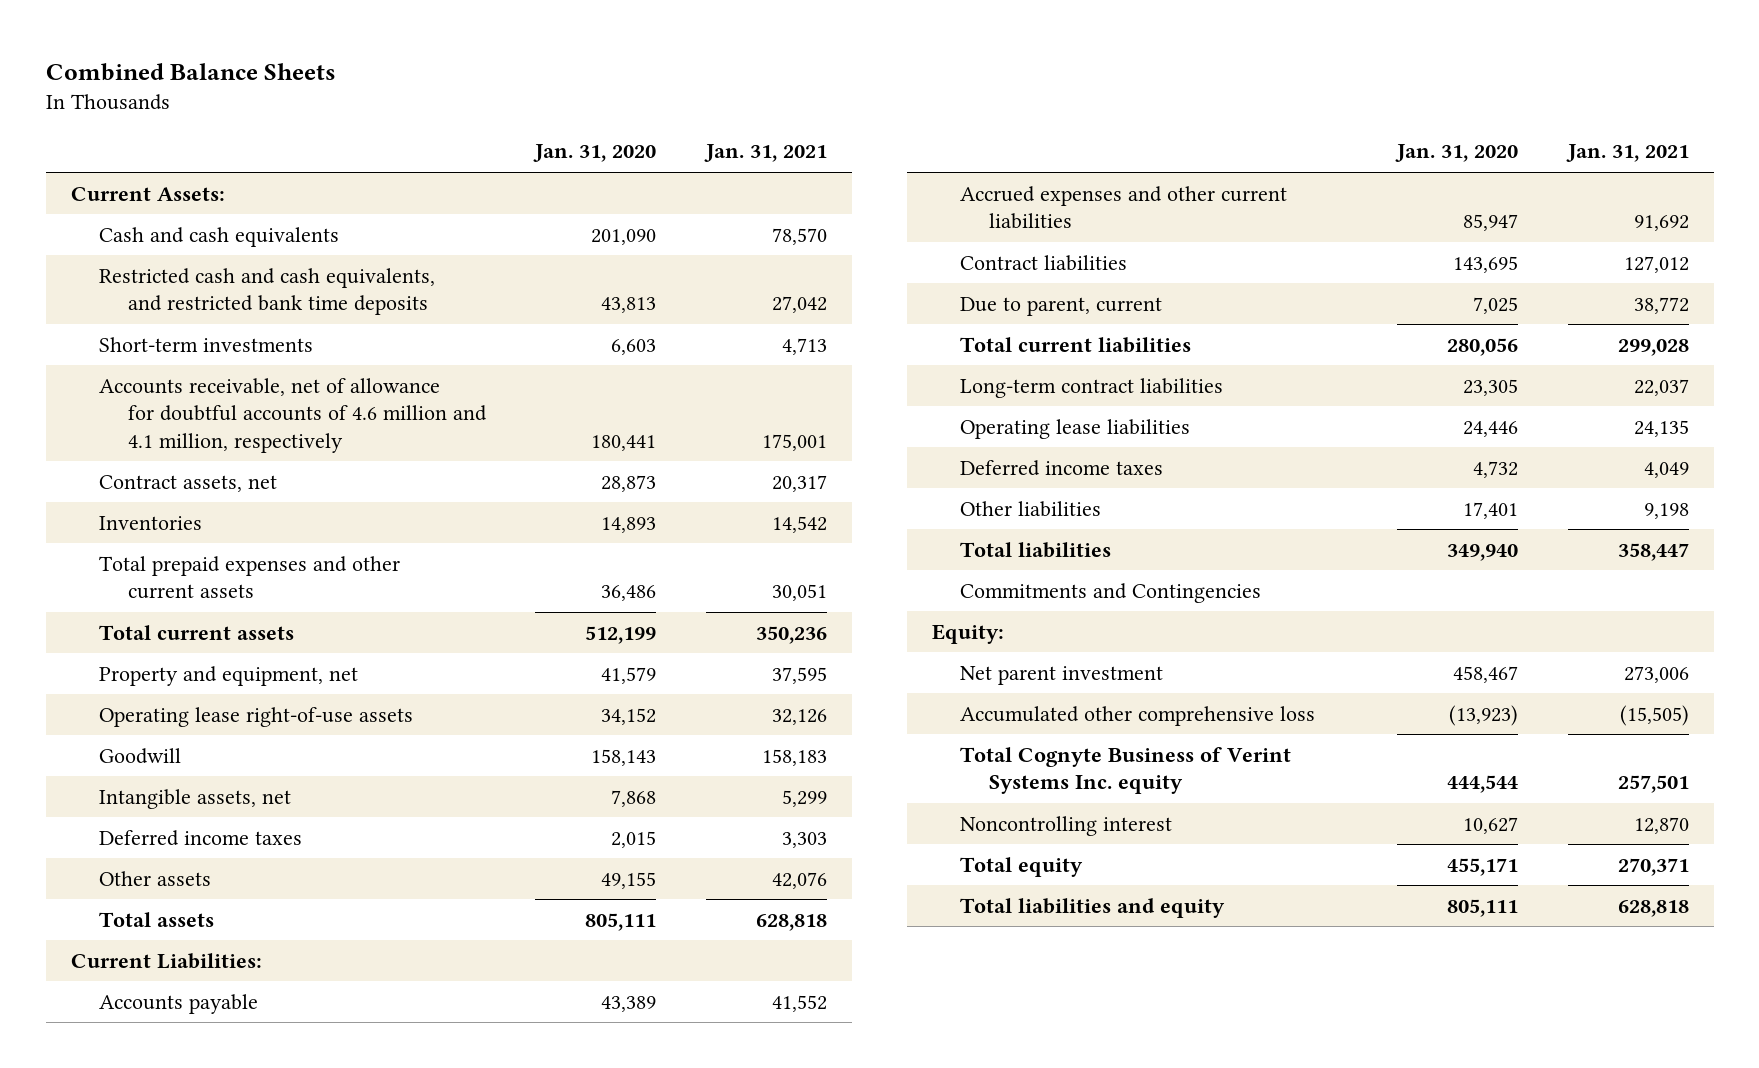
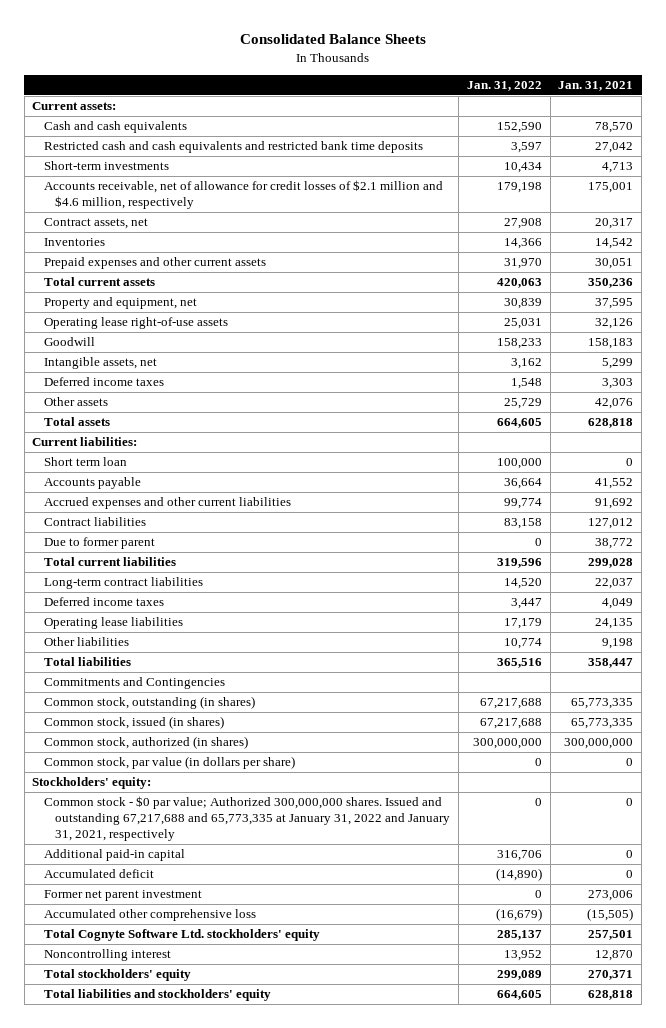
[45,62,336,81] Combined Balance Sheets -> [239,34,426,45] Consolidated Balance Sheets
[533,144,657,163] Jan. 31, 2020 -> none
none -> [466,81,542,92] Jan. 31, 2022
[70,186,225,201] Current Assets: -> [32,102,117,111] Current assets:
[99,267,436,316] Restricted cash and cash equivalents, and restricted bank time deposits -> [43,141,423,154] Restricted cash and cash equivalents and restricted bank time deposits
[99,377,487,453] Accounts receivable, net of allowance for doubtful accounts of 4.6 million and 4.1 million, respectively -> [43,180,443,210] Accounts receivable, net of allowance for credit losses of $2.1 million and $4.6 million, respectively
[99,555,401,600] Total prepaid expenses and other current assets -> [43,257,266,270] Prepaid expenses and other current assets
[70,952,262,969] Current Liabilities: -> [32,437,138,447] Current liabilities:
none -> [43,457,127,467] Short term loan
[960,296,1163,316] Due to parent, current -> [43,537,155,550] Due to former parent
[960,418,1191,439] Operating lease liabilities -> [43,617,183,630] Operating lease liabilities
none -> [43,696,255,710] Common stock, outstanding (in shares)
none -> [43,716,224,730] Common stock, issued (in shares)
none -> [43,736,248,750] Common stock, authorized (in shares)
none -> [43,756,295,770] Common stock, par value (in dollars per share)
[931,623,1004,644] Equity: -> [32,777,152,790] Stockholders' equity:
none -> [43,796,451,842] Common stock - $0 par value; Authorized 300,000,000 shares. Issued and outstanding 67,217,688 and 65,773,335 at January 31, 2022 and January 31, 2021, respectively
none -> [43,849,185,862] Additional paid-in capital
none -> [43,869,154,879] Accumulated deficit
[960,665,1164,685] Net parent investment -> [43,890,202,902] Former net parent investment
[960,746,1292,795] Total Cognyte Business of Verint Systems Inc. equity -> [43,929,320,942] Total Cognyte Software Ltd. stockholders' equity
[960,856,1084,877] Total equity -> [43,969,191,982] Total stockholders' equity
[960,897,1226,918] Total liabilities and equity -> [43,989,271,1002] Total liabilities and stockholders' equity

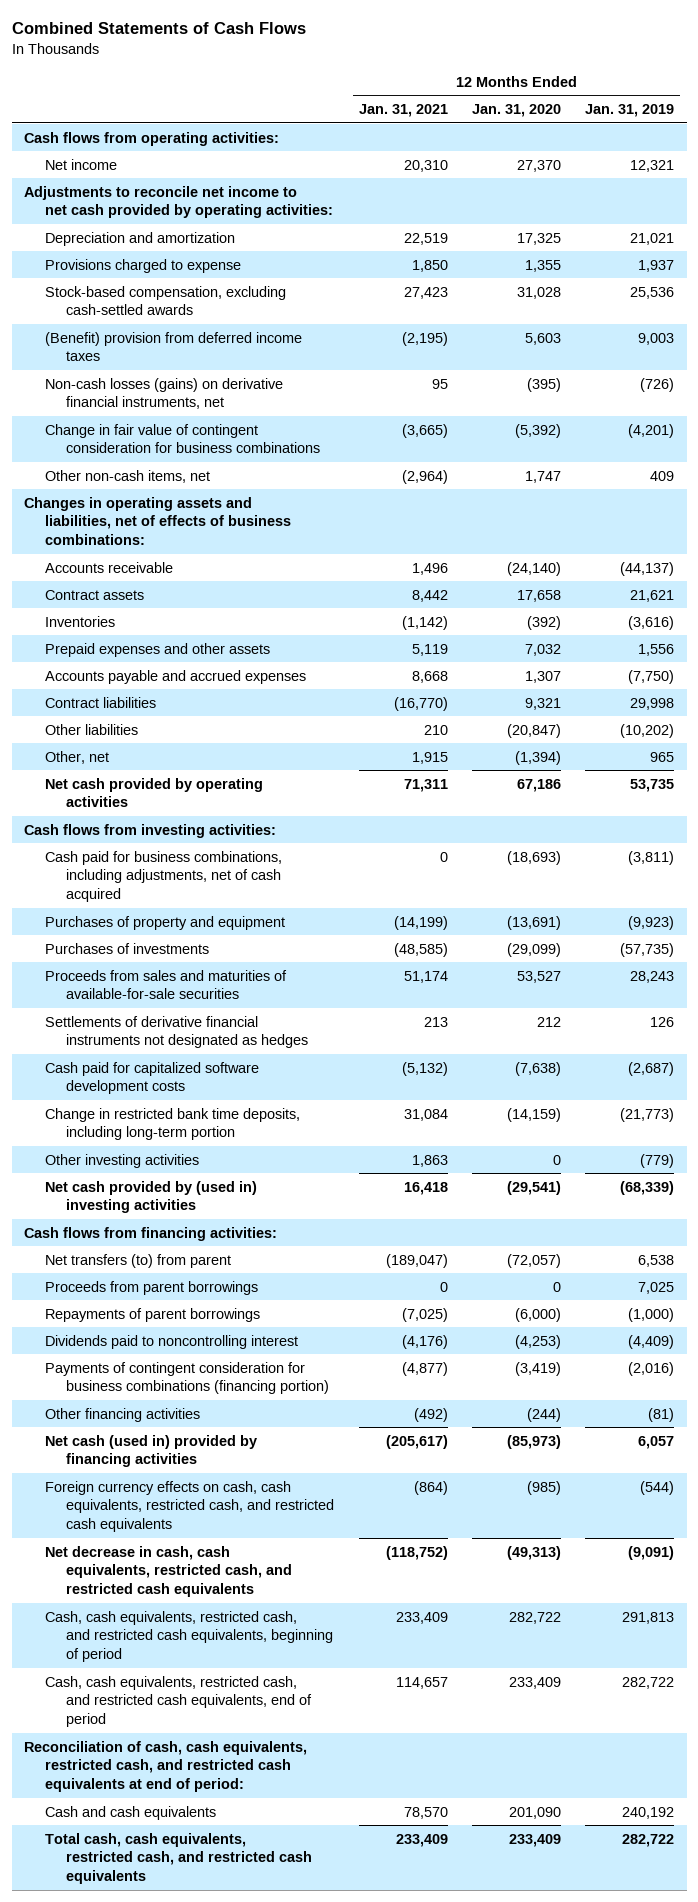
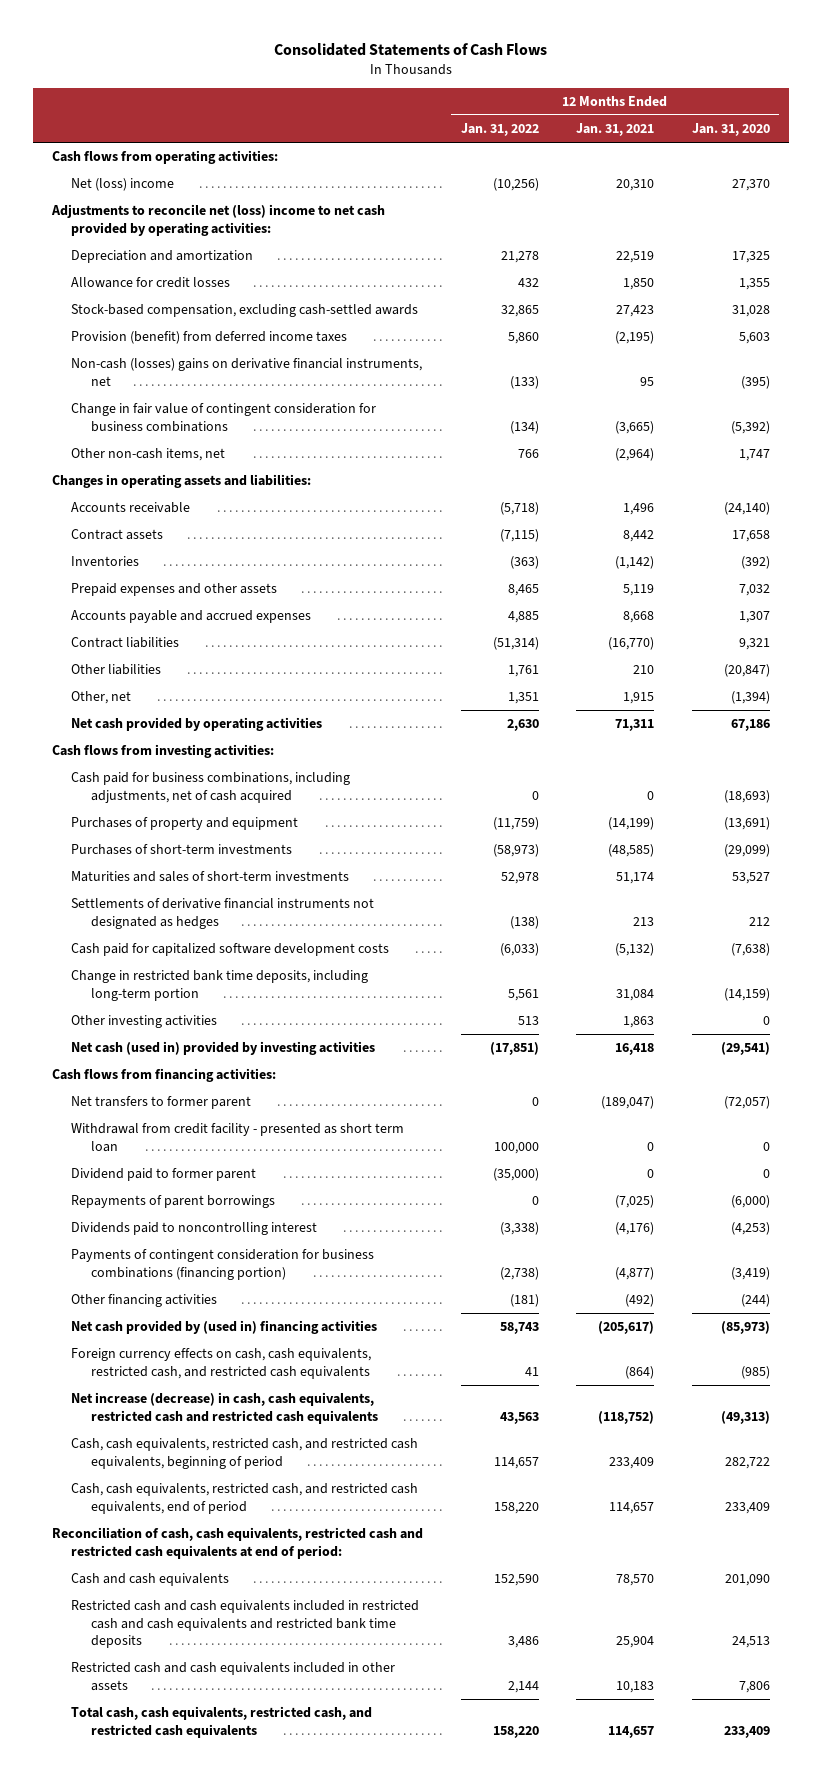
[11,22,306,35] Combined Statements of Cash Flows -> [273,42,547,56] Consolidated Statements of Cash Flows
[585,104,675,118] Jan. 31, 2019 -> none
none -> [460,122,539,136] Jan. 31, 2022
[45,158,118,170] Net income -> [71,178,175,192] Net (loss) income
[24,185,334,219] Adjustments to reconcile net income to net cash provided by operating activities: -> [51,204,386,236] Adjustments to reconcile net (loss) income to net cash provided by operating activities:
[45,258,242,273] Provisions charged to expense -> [71,277,231,289] Allowance for credit losses
[45,331,303,362] (Benefit) provision from deferred income taxes -> [71,331,348,345] Provision (benefit) from deferred income taxes
[45,377,284,410] Non-cash losses (gains) on derivative financial instruments, net -> [71,358,423,386] Non-cash (losses) gains on derivative financial instruments, net
[24,496,292,546] Changes in operating assets and liabilities, net of effects of business combinations: -> [52,474,312,489] Changes in operating assets and liabilities:
[45,942,210,954] Purchases of investments -> [71,844,293,856] Purchases of short-term investments
[45,969,288,1000] Proceeds from sales and maturities of available-for-sale securities -> [71,871,350,883] Maturities and sales of short-term investments
[45,1180,258,1214] Net cash provided by (used in) investing activities -> [71,1041,376,1056] Net cash (used in) provided by investing activities
[45,1280,259,1295] Proceeds from parent borrowings -> none
[45,1253,232,1268] Net transfers (to) from parent -> [71,1096,252,1110] Net transfers to former parent
none -> [71,1123,405,1152] Withdrawal from credit facility - presented as short term loan
none -> [71,1168,257,1182] Dividend paid to former parent
[45,1434,258,1468] Net cash (used in) provided by financing activities -> [71,1320,378,1335] Net cash provided by (used in) financing activities
[45,1545,293,1598] Net decrease in cash, cash equivalents, restricted cash, and restricted cash equivalents -> [71,1392,378,1424] Net increase (decrease) in cash, cash equivalents, restricted cash and restricted cash equivalents
[24,1740,308,1793] Reconciliation of cash, cash equivalents, restricted cash, and restricted cash equivalents at end of period: -> [52,1527,424,1559] Reconciliation of cash, cash equivalents, restricted cash and restricted cash equivalents at end of period:
none -> [71,1600,420,1649] Restricted cash and cash equivalents included in restricted cash and cash equivalents and restricted bank time deposits
none -> [71,1662,396,1691] Restricted cash and cash equivalents included in other assets
[395,1833,448,1847] 233,409 -> [608,1725,655,1738] 114,657

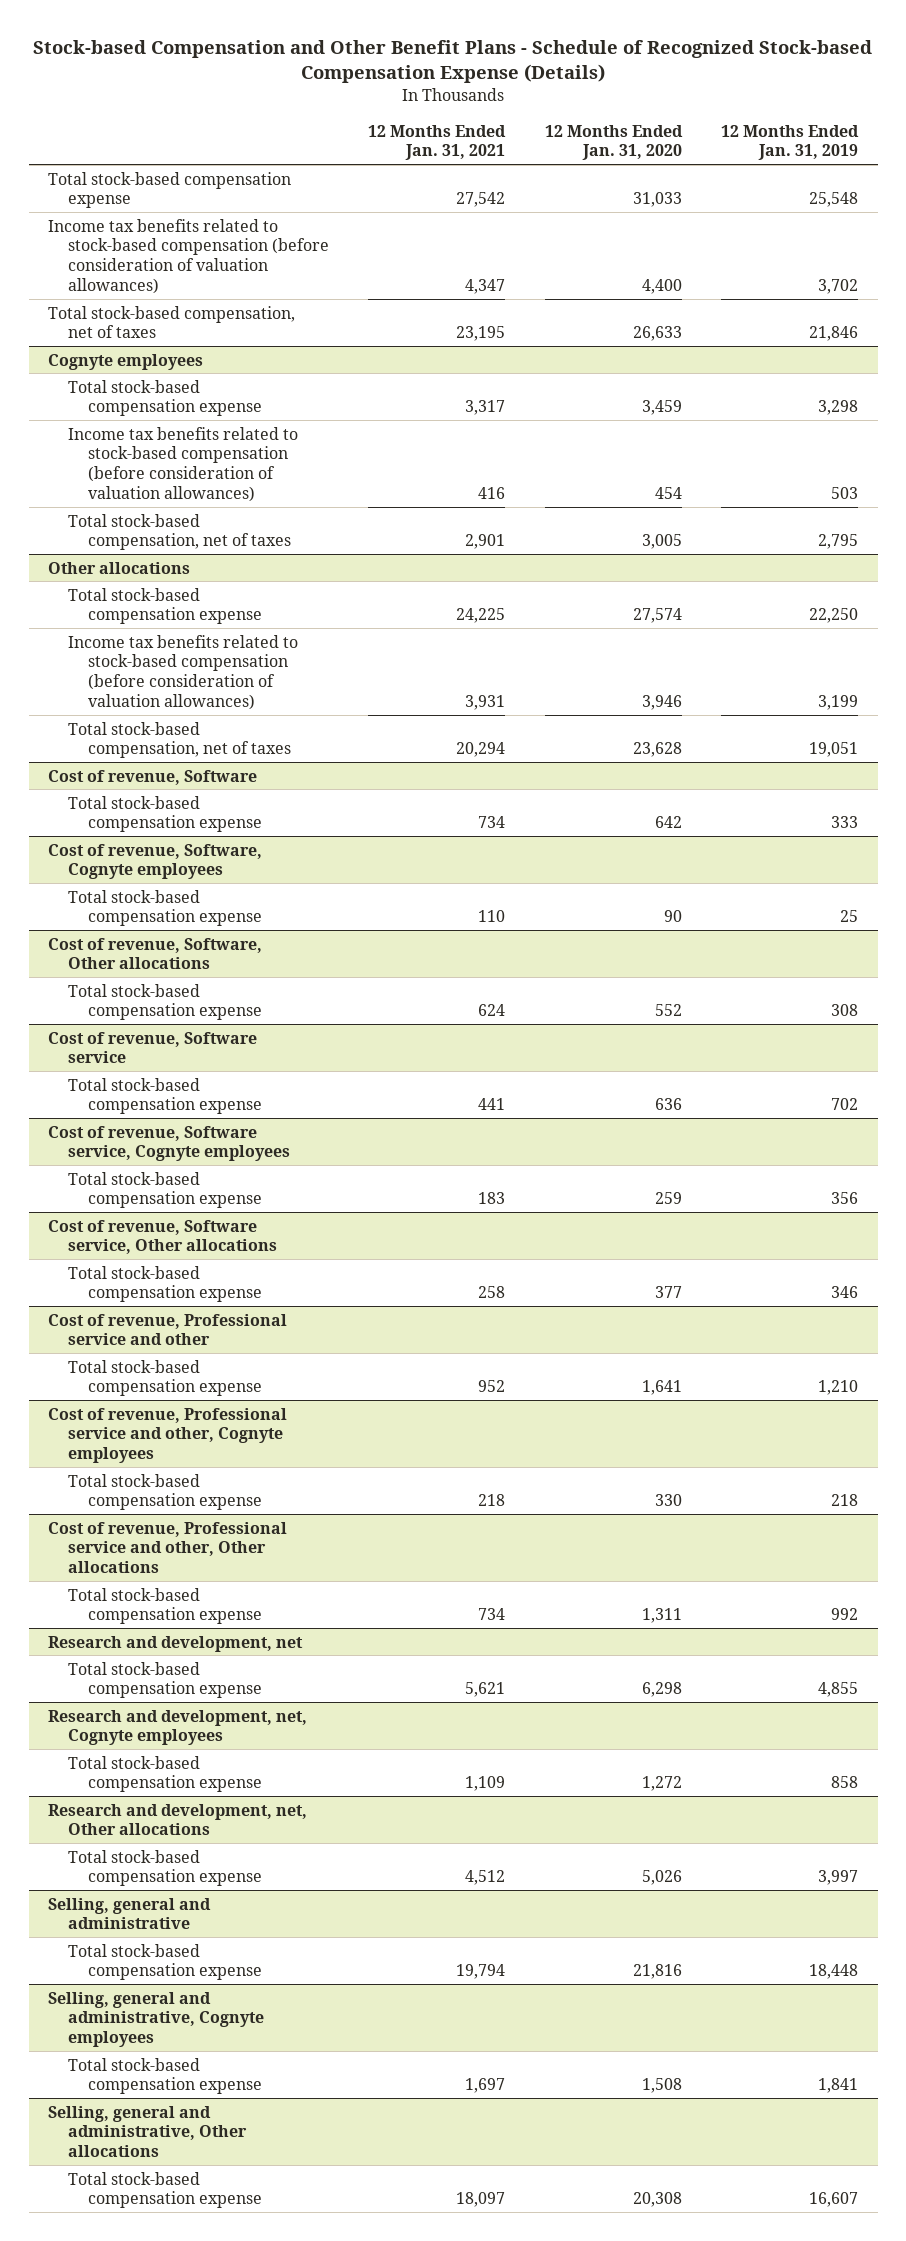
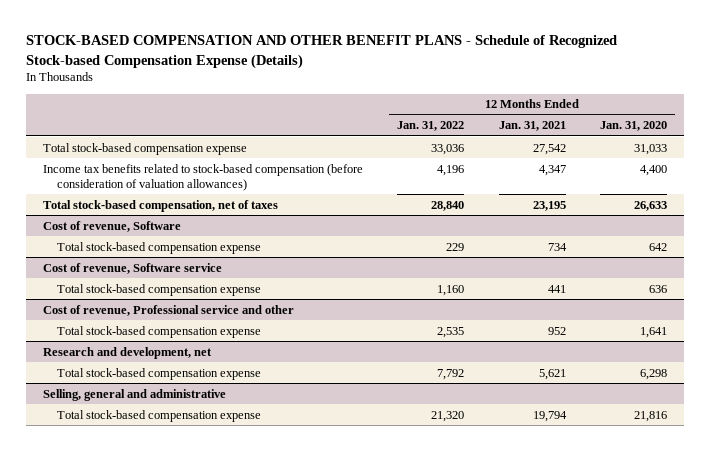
[33,39,873,84] Stock-based Compensation and Other Benefit Plans - Schedule of Recognized Stock-based Compensation Expense (Details) -> [25,35,617,69] STOCK-BASED COMPENSATION AND OTHER BENEFIT PLANS - Schedule of Recognized Stock-based Compensation Expense (Details)
[721,124,860,161] 12 Months Ended Jan. 31, 2019 -> none
none -> [397,121,465,132] Jan. 31, 2022
[48,353,204,370] Cognyte employees -> none
[67,379,262,417] Total stock-based compensation expense -> none
[67,426,298,502] Income tax benefits related to stock-based compensation (before consideration of valuation allowances) -> none
[67,513,291,551] Total stock-based compensation, net of taxes -> none
[48,561,191,574] Other allocations -> none
[67,587,262,625] Total stock-based compensation expense -> none
[67,634,298,710] Income tax benefits related to stock-based compensation (before consideration of valuation allowances) -> none
[67,721,291,759] Total stock-based compensation, net of taxes -> none
[48,843,263,880] Cost of revenue, Software, Cognyte employees -> none
[67,889,262,927] Total stock-based compensation expense -> none
[48,937,263,970] Cost of revenue, Software, Other allocations -> none
[67,983,262,1021] Total stock-based compensation expense -> none
[48,1125,290,1162] Cost of revenue, Software service, Cognyte employees -> none
[67,1171,262,1209] Total stock-based compensation expense -> none
[48,1219,277,1255] Cost of revenue, Software service, Other allocations -> none
[67,1265,262,1303] Total stock-based compensation expense -> none
[48,1407,288,1463] Cost of revenue, Professional service and other, Cognyte employees -> none
[67,1473,262,1511] Total stock-based compensation expense -> none
[48,1521,288,1573] Cost of revenue, Professional service and other, Other allocations -> none
[67,1587,262,1625] Total stock-based compensation expense -> none
[48,1709,308,1746] Research and development, net, Cognyte employees -> none
[67,1755,262,1793] Total stock-based compensation expense -> none
[48,1803,308,1836] Research and development, net, Other allocations -> none
[67,1849,262,1887] Total stock-based compensation expense -> none
[48,1991,264,2047] Selling, general and administrative, Cognyte employees -> none
[67,2057,262,2095] Total stock-based compensation expense -> none
[48,2105,247,2157] Selling, general and administrative, Other allocations -> none
[67,2171,262,2209] Total stock-based compensation expense -> none

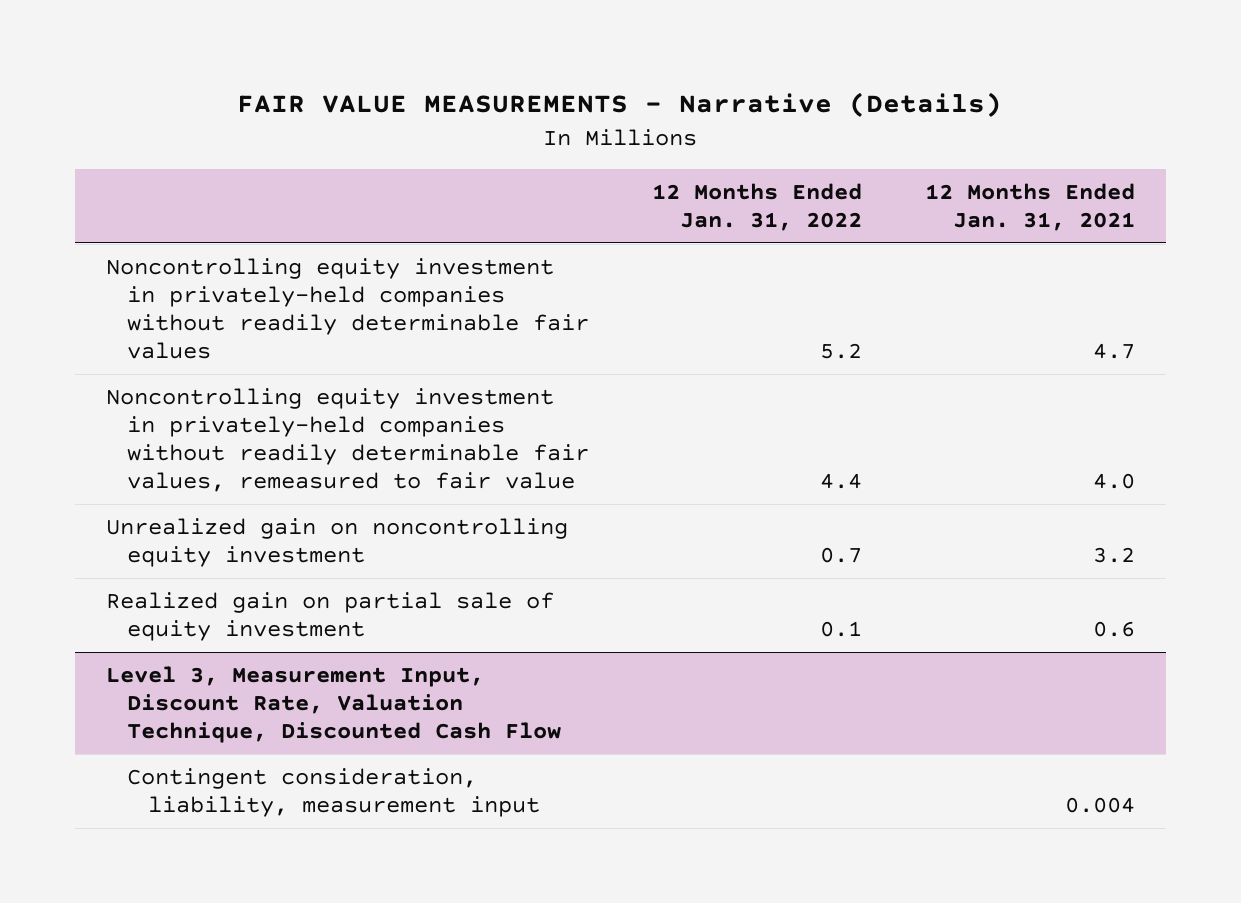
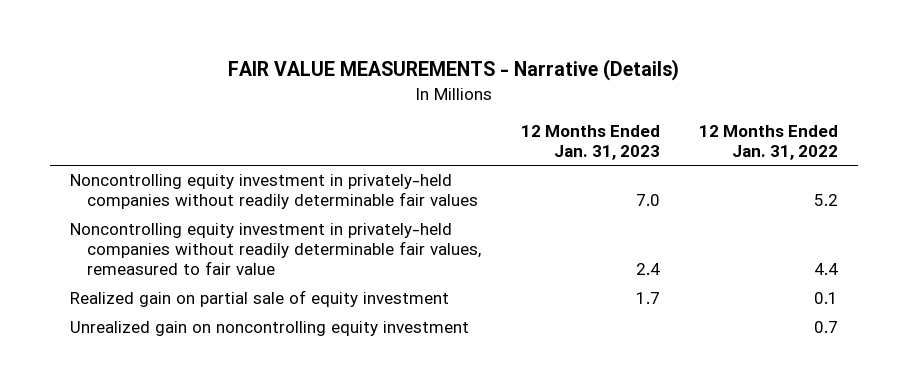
[924,183,1135,232] 12 Months Ended Jan. 31, 2021 -> none
none -> [520,125,660,161] 12 Months Ended Jan. 31, 2023
[106,665,562,744] Level 3, Measurement Input, Discount Rate, Valuation Technique, Discounted Cash Flow -> none
[127,767,541,817] Contingent consideration, liability, measurement input -> none
[106,517,569,567] Unrealized gain on noncontrolling equity investment -> [69,321,469,337] Unrealized gain on noncontrolling equity investment

